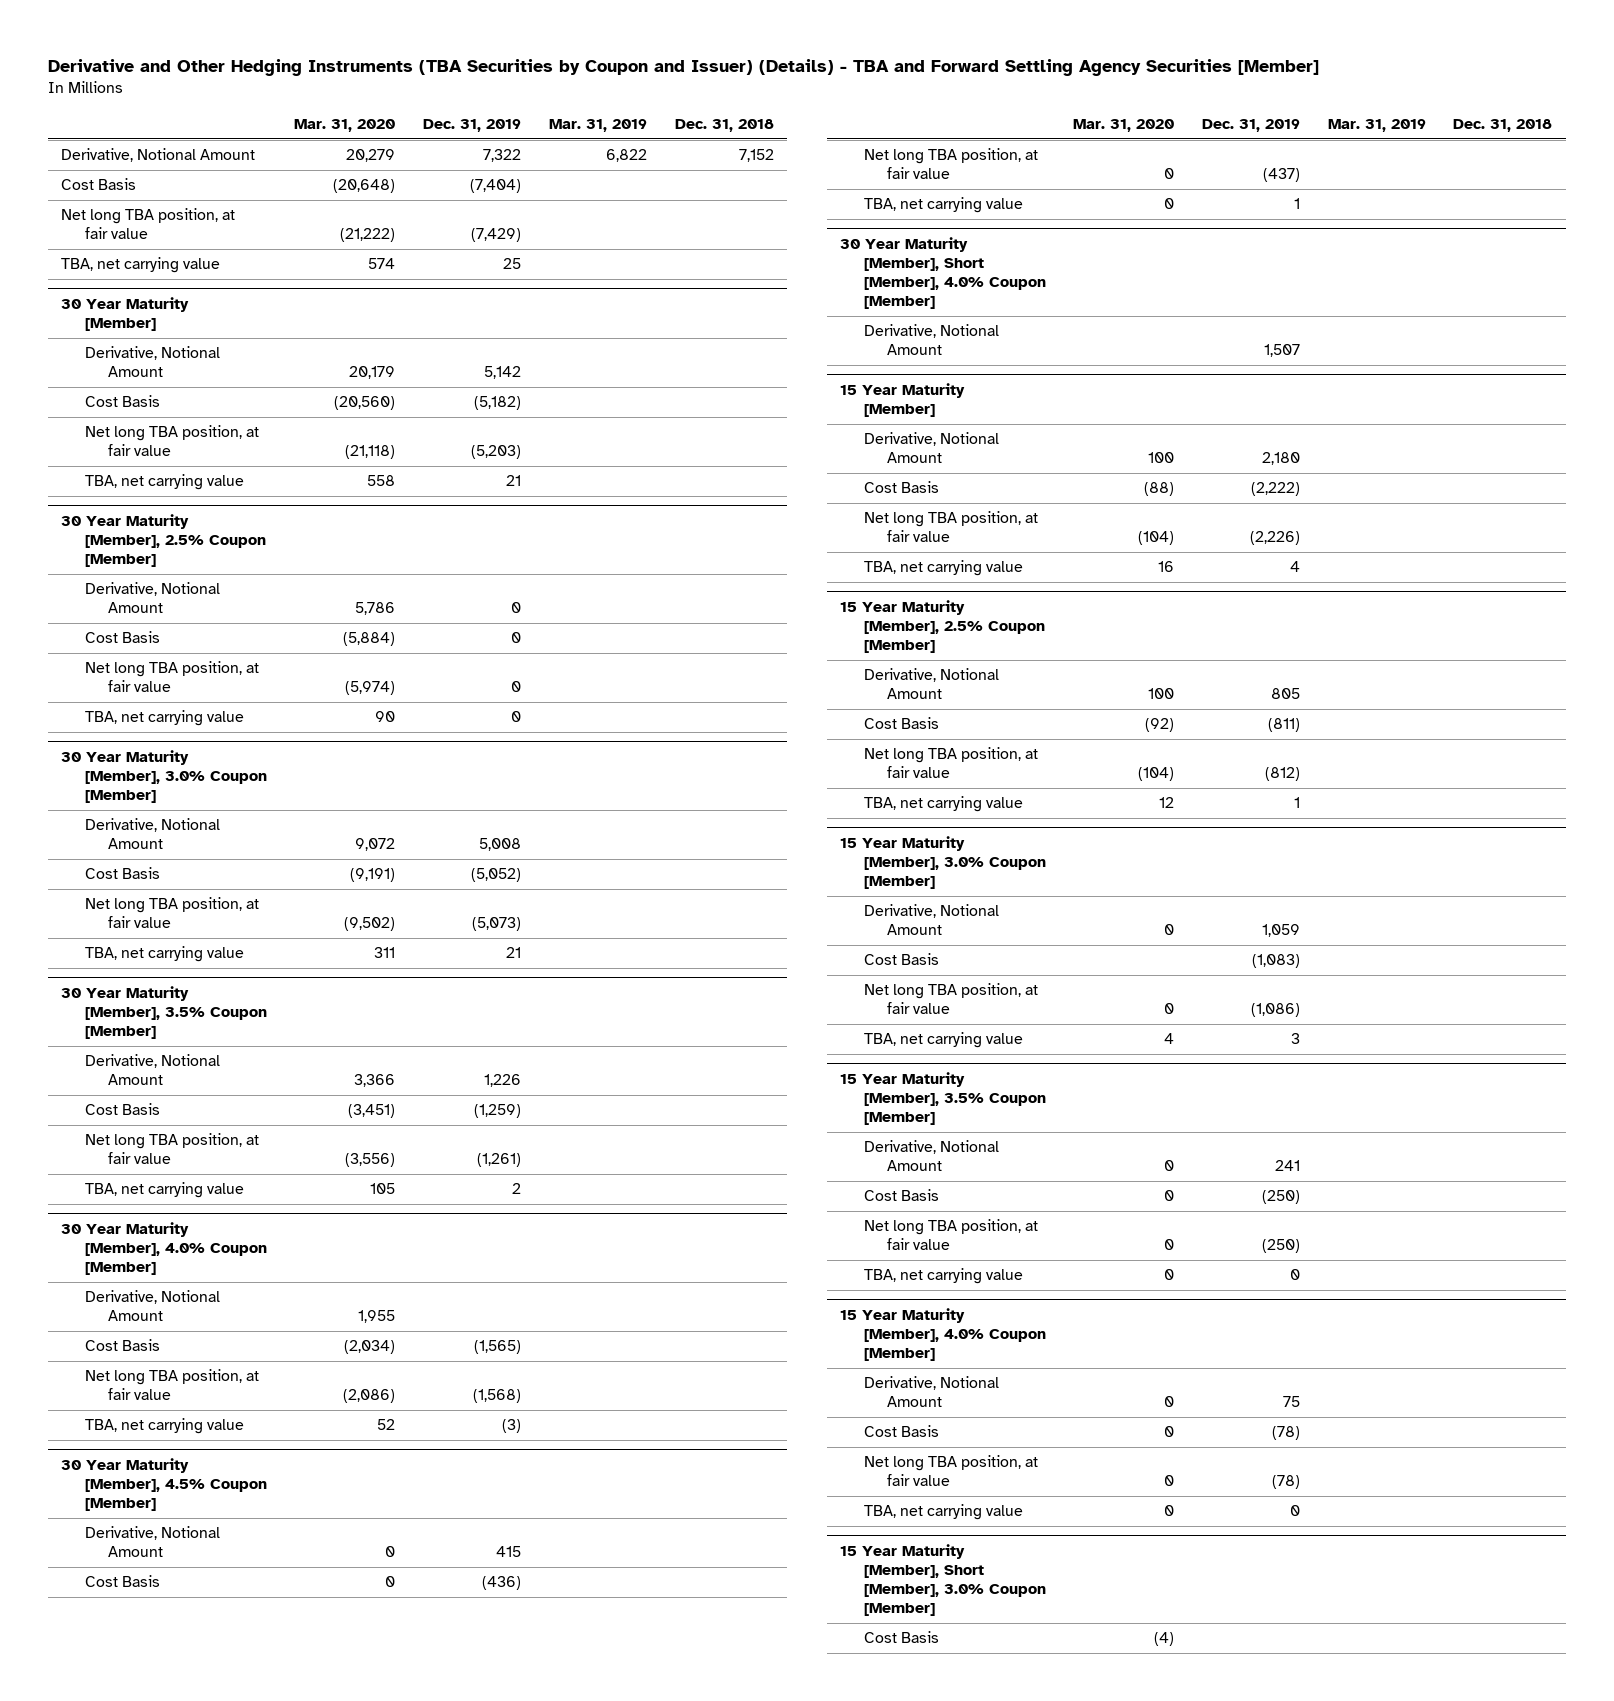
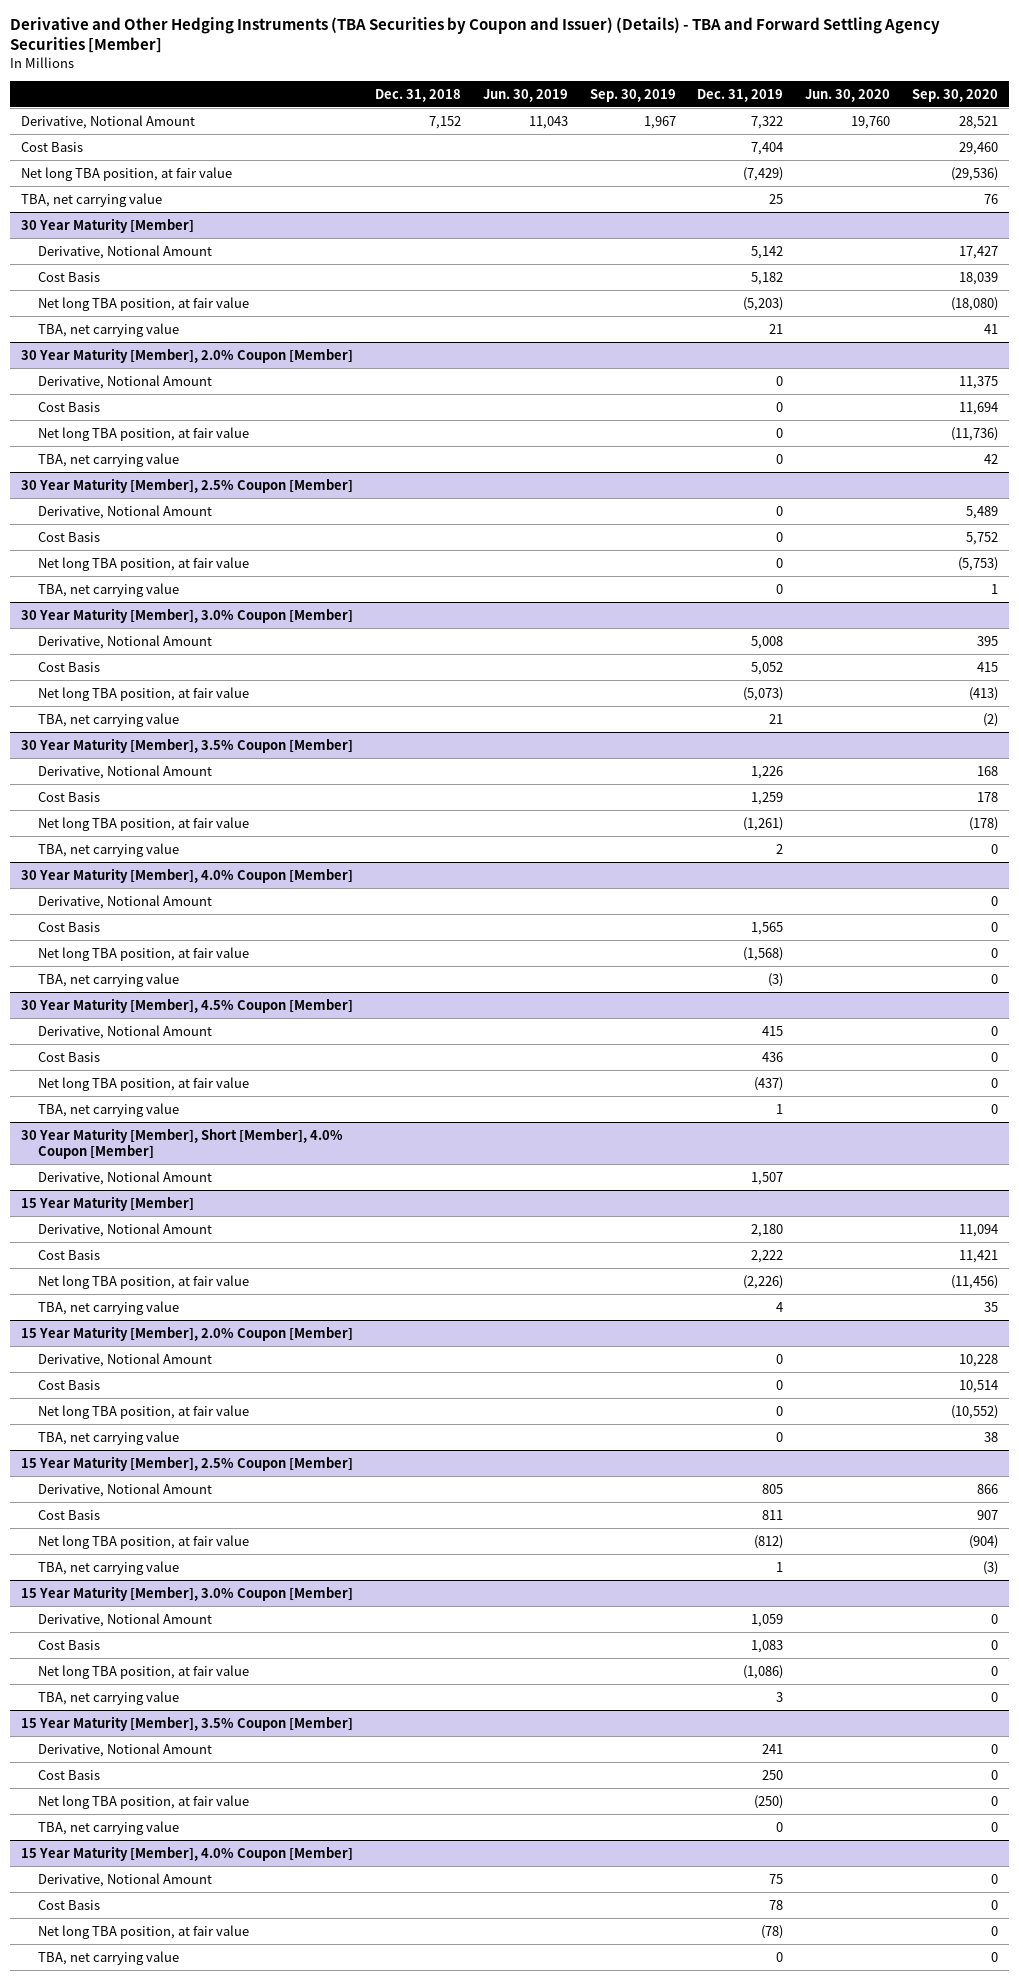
[294,118,396,132] Mar. 31, 2020 -> none
[548,118,647,132] Mar. 31, 2019 -> none
none -> [482,88,568,102] Jun. 30, 2019
none -> [589,88,676,102] Sep. 30, 2019
none -> [805,88,891,102] Jun. 30, 2020
none -> [911,88,998,102] Sep. 30, 2020
[470,179,522,194] (7,404) -> [751,141,784,155] 7,404
[474,396,522,411] (5,182) -> [751,271,784,285] 5,182
none -> [21,347,354,363] 30 Year Maturity [Member], 2.0% Coupon [Member]
none -> [38,374,213,389] Derivative, Notional Amount
none -> [38,401,101,412] Cost Basis
none -> [38,426,250,441] Net long TBA position, at fair value
none -> [38,452,180,467] TBA, net carrying value
[471,868,522,883] (5,052) -> [751,661,784,675] 5,052
[474,1104,522,1119] (1,259) -> [751,791,784,805] 1,259
[474,1340,522,1355] (1,565) -> [751,921,784,935] 1,565
[482,1576,522,1591] (436) -> [762,1051,784,1062] 436
[1251,482,1301,497] (2,222) -> [751,1249,784,1263] 2,222
none -> [21,1325,354,1341] 15 Year Maturity [Member], 2.0% Coupon [Member]
none -> [38,1352,213,1367] Derivative, Notional Amount
none -> [38,1379,101,1390] Cost Basis
none -> [38,1404,250,1419] Net long TBA position, at fair value
none -> [38,1430,180,1445] TBA, net carrying value
[1268,718,1301,733] (811) -> [762,1509,784,1520] 811
[1252,954,1301,969] (1,083) -> [751,1639,784,1653] 1,083
[1262,1190,1301,1205] (250) -> [762,1769,784,1780] 250
[1272,1426,1301,1441] (78) -> [769,1899,784,1910] 78
[840,1543,1046,1617] 15 Year Maturity [Member], Short [Member], 3.0% Coupon [Member] -> none
[863,1631,939,1644] Cost Basis -> none

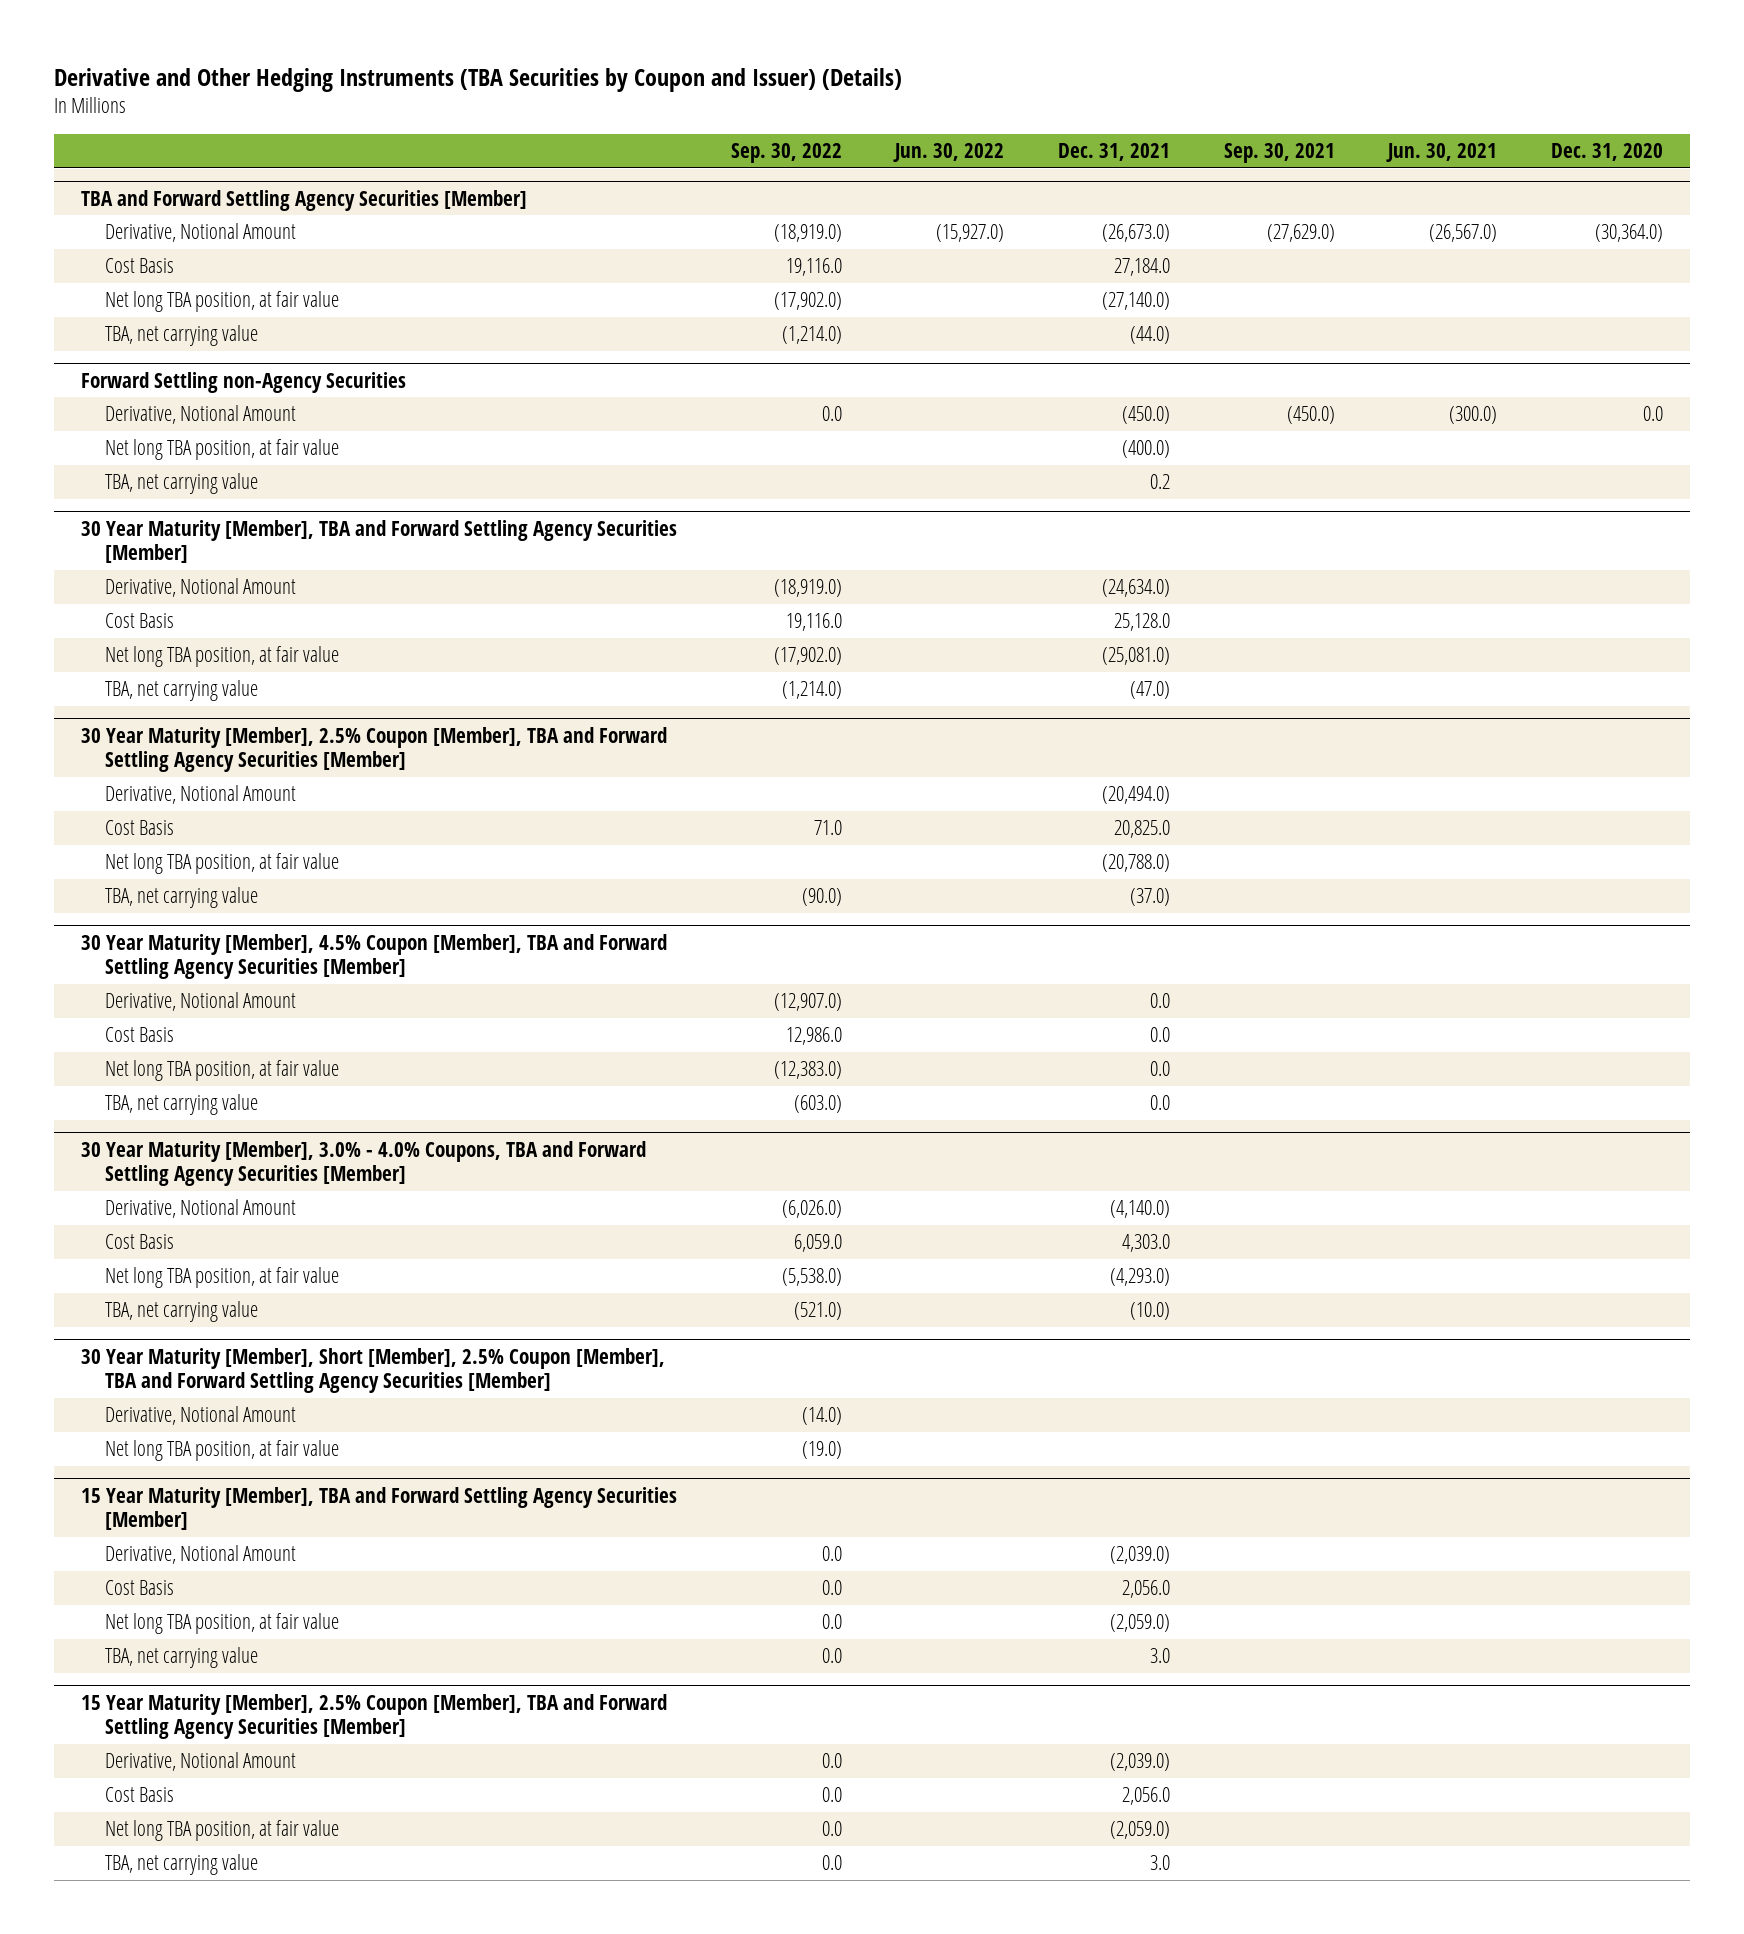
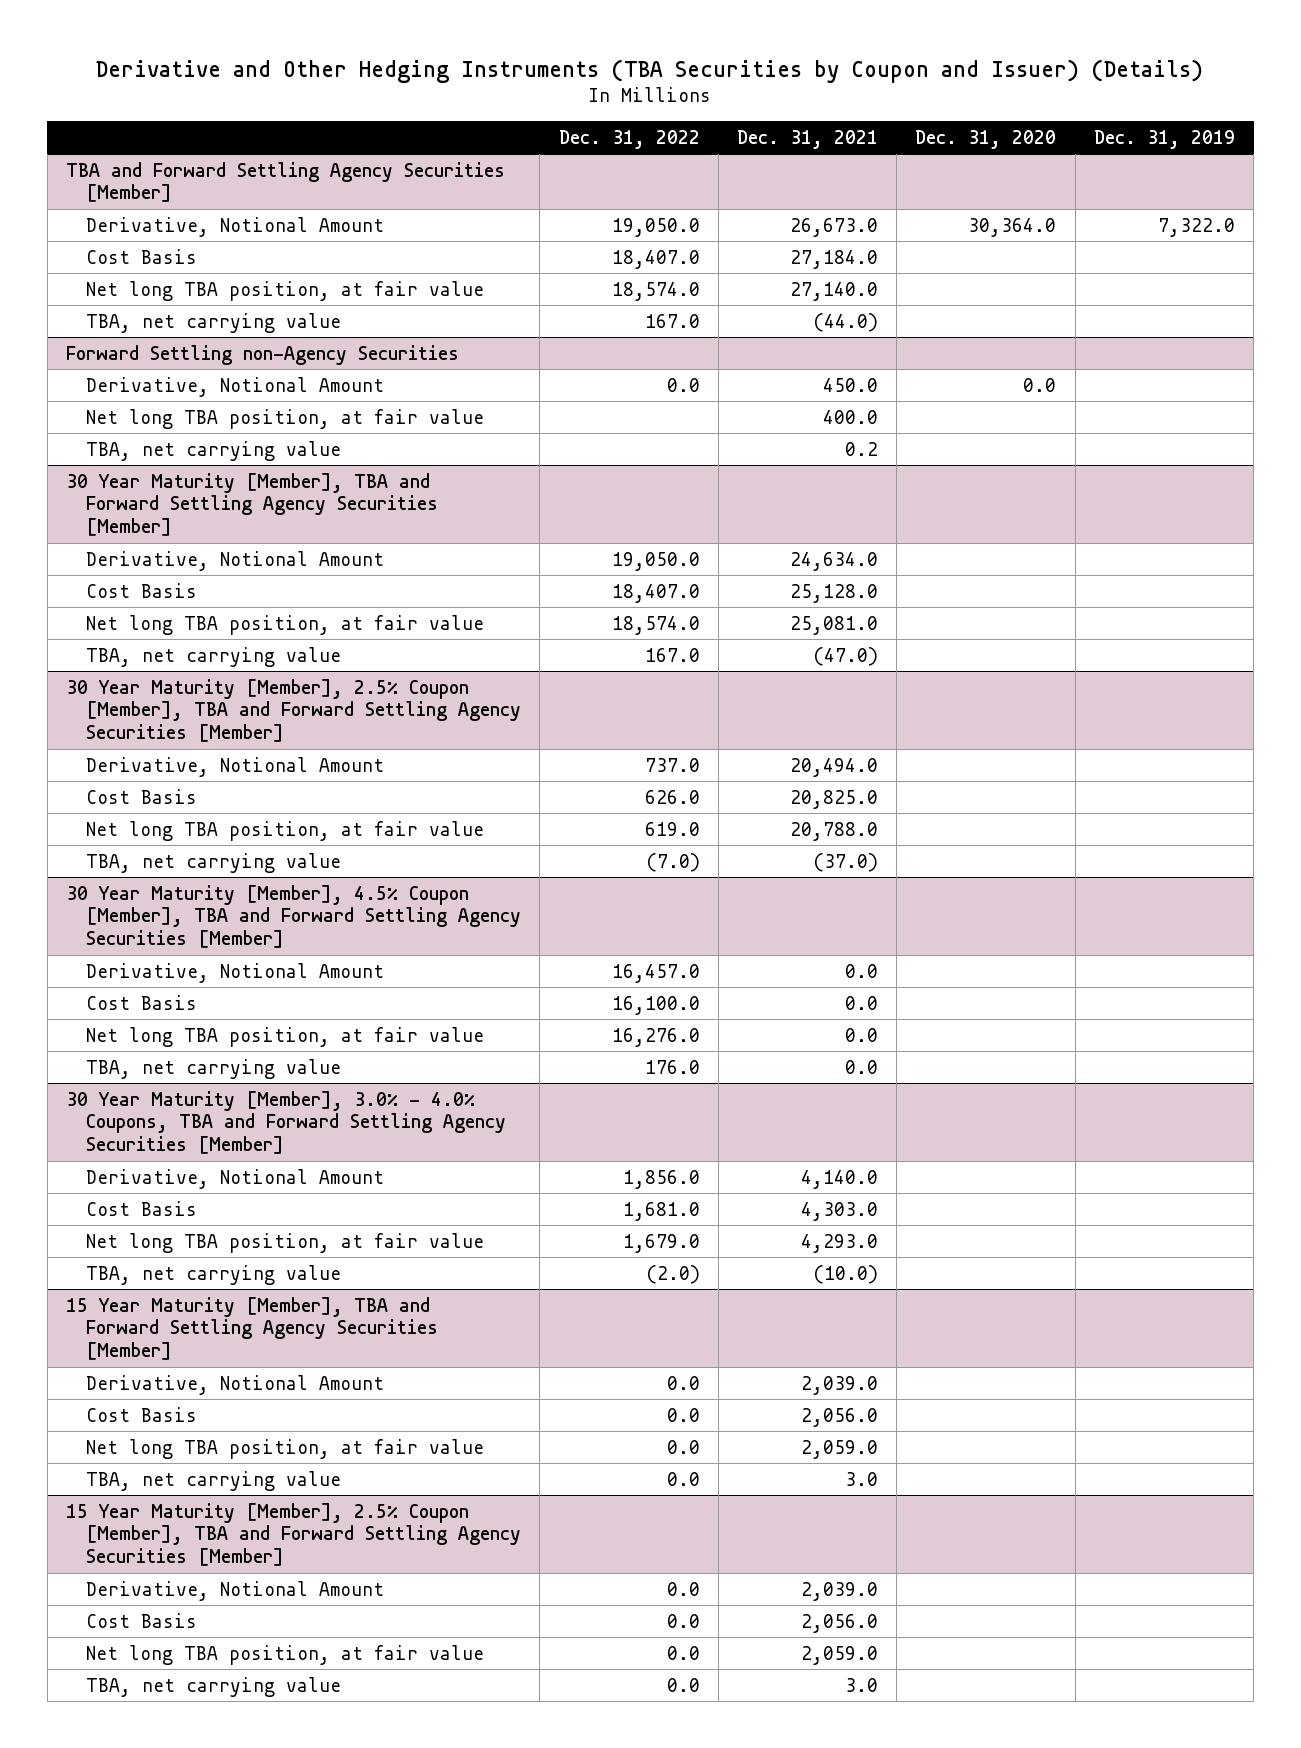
[730,142,842,163] Sep. 30, 2022 -> none
[893,142,1005,162] Jun. 30, 2022 -> none
[1223,142,1335,163] Sep. 30, 2021 -> none
[1386,142,1498,162] Jun. 30, 2021 -> none
none -> [558,129,700,149] Dec. 31, 2022
none -> [1093,129,1235,149] Dec. 31, 2019
[1101,224,1170,243] (26,673.0) -> [789,217,878,237] 26,673.0
[1595,224,1664,243] (30,364.0) -> [968,217,1057,237] 30,364.0
[1101,292,1170,311] (27,140.0) -> [789,281,878,301] 27,140.0
[1121,406,1170,425] (450.0) -> [822,377,878,392] 450.0
[1121,440,1170,459] (400.0) -> [822,409,878,424] 400.0
[1101,579,1170,598] (24,634.0) -> [789,551,878,571] 24,634.0
[1101,647,1170,666] (25,081.0) -> [789,615,878,635] 25,081.0
[1101,786,1170,805] (20,494.0) -> [789,757,878,777] 20,494.0
[1101,854,1170,873] (20,788.0) -> [789,821,878,841] 20,788.0
[1109,1200,1170,1219] (4,140.0) -> [800,1169,878,1189] 4,140.0
[1109,1268,1170,1287] (4,293.0) -> [800,1233,878,1253] 4,293.0
[80,1347,665,1394] 30 Year Maturity [Member], Short [Member], 2.5% Coupon [Member], TBA and Forward Settling Agency Securities [Member] -> none
[105,1406,297,1426] Derivative, Notional Amount -> none
[105,1440,340,1462] Net long TBA position, at fair value -> none
[1109,1546,1170,1565] (2,039.0) -> [800,1375,878,1395] 2,039.0
[1109,1614,1170,1633] (2,059.0) -> [800,1439,878,1459] 2,059.0
[1109,1753,1170,1772] (2,039.0) -> [800,1581,878,1601] 2,039.0
[1109,1821,1170,1840] (2,059.0) -> [800,1645,878,1665] 2,059.0

